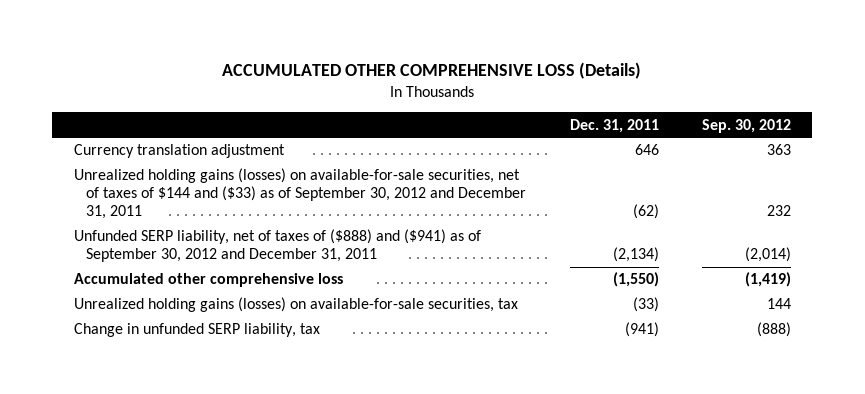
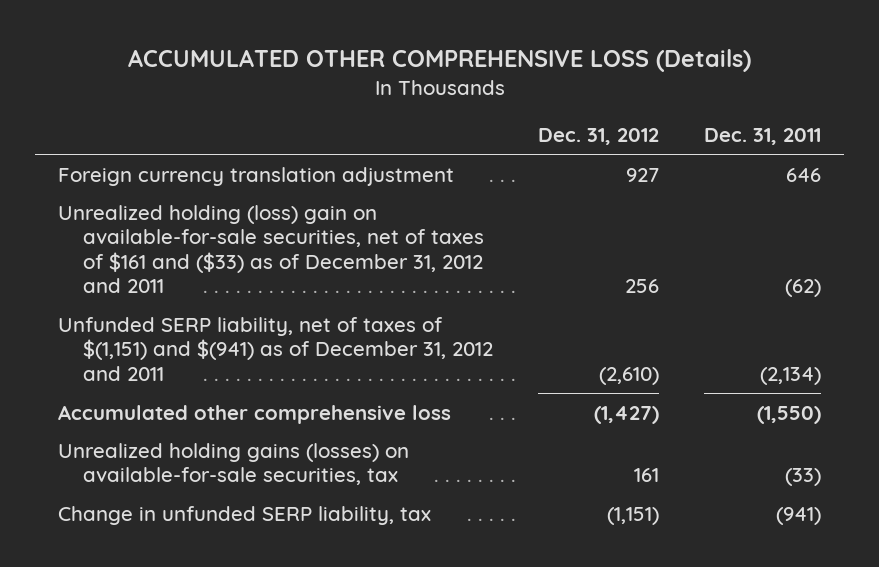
[701,118,791,133] Sep. 30, 2012 -> none
none -> [538,128,660,146] Dec. 31, 2012
[74,144,286,159] Currency translation adjustment -> [57,166,454,186] Foreign currency translation adjustment
[74,168,527,220] Unrealized holding gains (losses) on available-for-sale securities, net of taxes of $144 and ($33) as of September 30, 2012 and December 31, 2011 -> [57,204,485,294] Unrealized holding (loss) gain on available-for-sale securities, net of taxes of $161 and ($33) as of December 31, 2012 and 2011
[74,229,482,263] Unfunded SERP liability, net of taxes of ($888) and ($941) as of September 30, 2012 and December 31, 2011 -> [57,316,494,381] Unfunded SERP liability, net of taxes of $(1,151) and $(941) as of December 31, 2012 and 2011

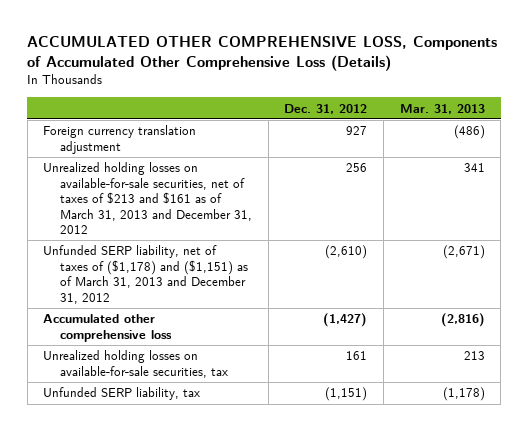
[127,49,751,73] ACCUMULATED OTHER COMPREHENSIVE LOSS (Details) -> [27,36,498,72] ACCUMULATED OTHER COMPREHENSIVE LOSS, Components of Accumulated Other Comprehensive Loss (Details)
[704,128,822,146] Dec. 31, 2011 -> none
none -> [399,103,485,114] Mar. 31, 2013
[57,204,485,294] Unrealized holding (loss) gain on available-for-sale securities, net of taxes of $161 and ($33) as of December 31, 2012 and 2011 -> [43,162,253,235] Unrealized holding losses on available-for-sale securities, net of taxes of $213 and $161 as of March 31, 2013 and December 31, 2012
[57,316,494,381] Unfunded SERP liability, net of taxes of $(1,151) and $(941) as of December 31, 2012 and 2011 -> [43,245,249,304] Unfunded SERP liability, net of taxes of ($1,178) and ($1,151) as of March 31, 2013 and December 31, 2012
[57,442,409,486] Unrealized holding gains (losses) on available-for-sale securities, tax -> [43,350,229,378] Unrealized holding losses on available-for-sale securities, tax
[57,505,431,525] Change in unfunded SERP liability, tax -> [43,387,201,401] Unfunded SERP liability, tax

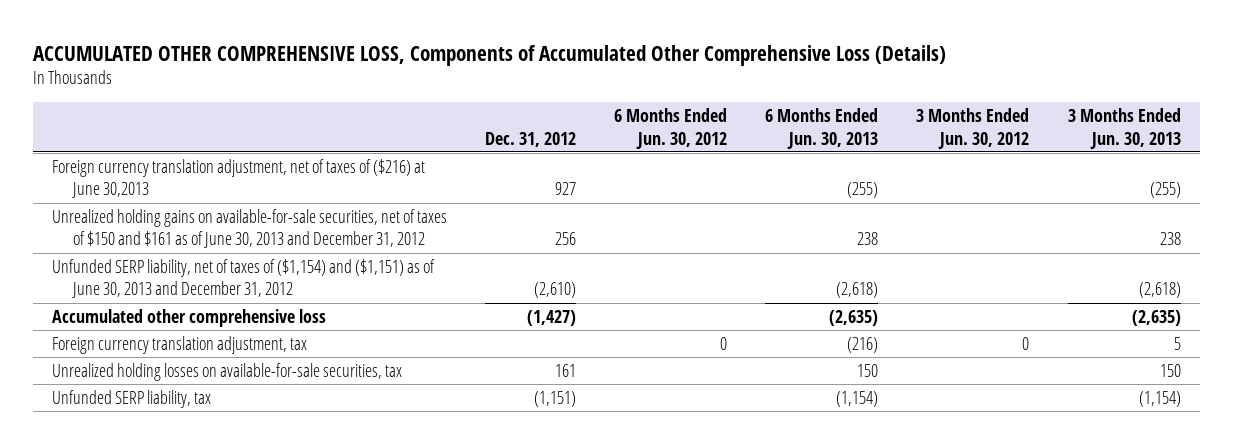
[399,103,485,114] Mar. 31, 2013 -> none
none -> [614,107,728,149] 6 Months Ended Jun. 30, 2012
none -> [765,107,879,149] 6 Months Ended Jun. 30, 2013
none -> [916,107,1030,149] 3 Months Ended Jun. 30, 2012
none -> [1067,107,1181,149] 3 Months Ended Jun. 30, 2013
[43,125,197,154] Foreign currency translation adjustment -> [52,158,426,199] Foreign currency translation adjustment, net of taxes of ($216) at June 30,2013
[43,162,253,235] Unrealized holding losses on available-for-sale securities, net of taxes of $213 and $161 as of March 31, 2013 and December 31, 2012 -> [52,208,448,249] Unrealized holding gains on available-for-sale securities, net of taxes of $150 and $161 as of June 30, 2013 and December 31, 2012
[43,245,249,304] Unfunded SERP liability, net of taxes of ($1,178) and ($1,151) as of March 31, 2013 and December 31, 2012 -> [52,258,436,299] Unfunded SERP liability, net of taxes of ($1,154) and ($1,151) as of June 30, 2013 and December 31, 2012
none -> [52,335,308,354] Foreign currency translation adjustment, tax

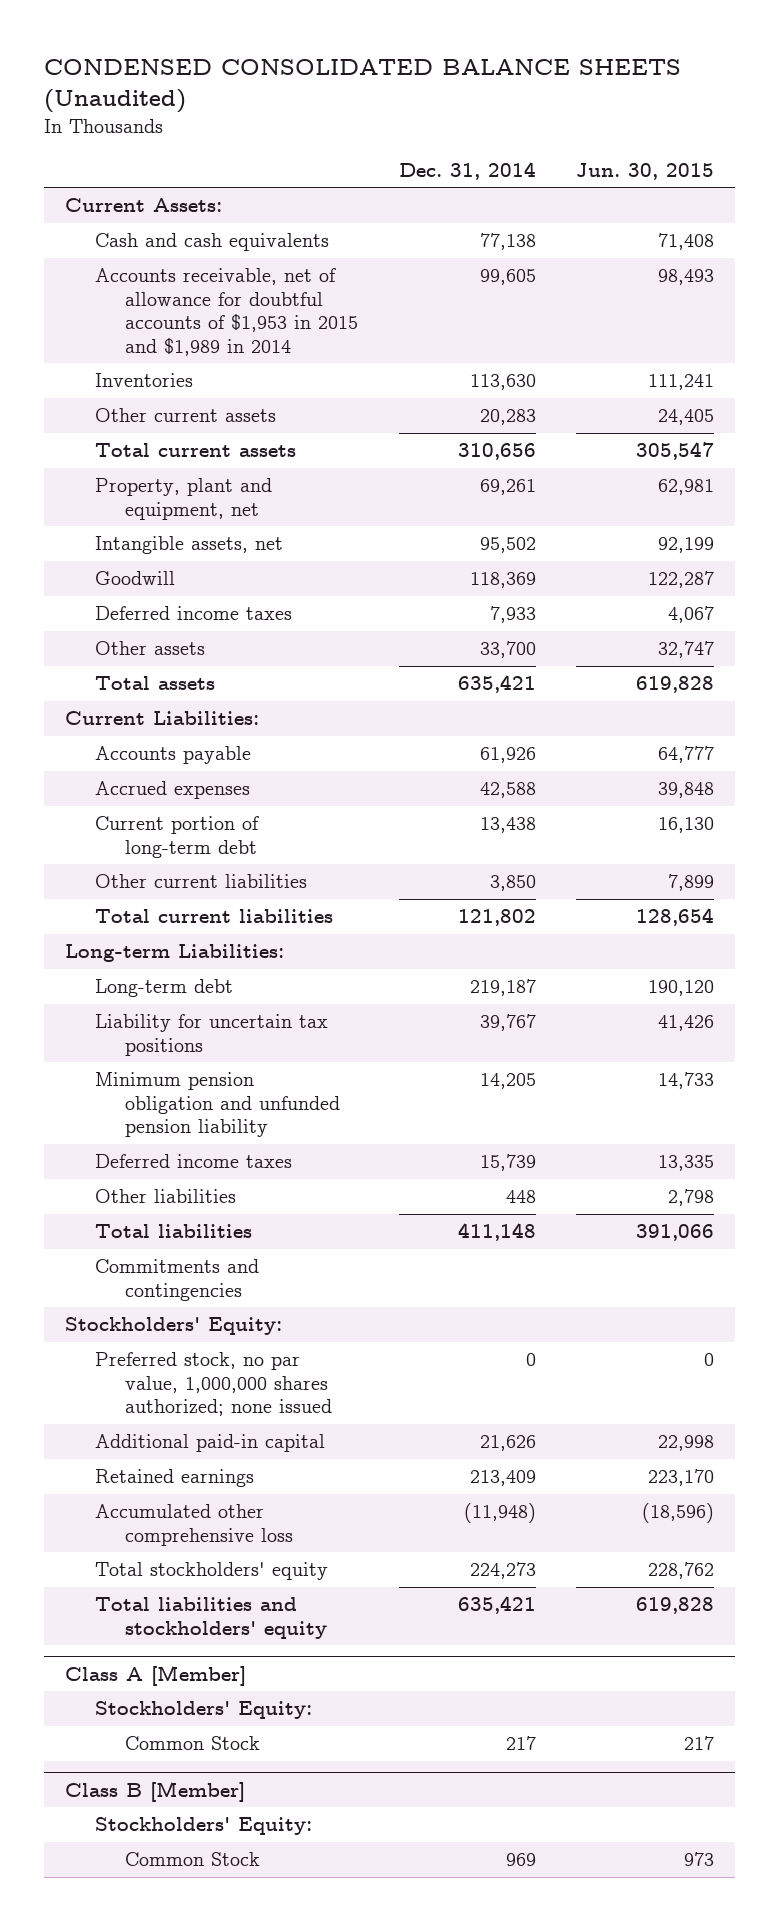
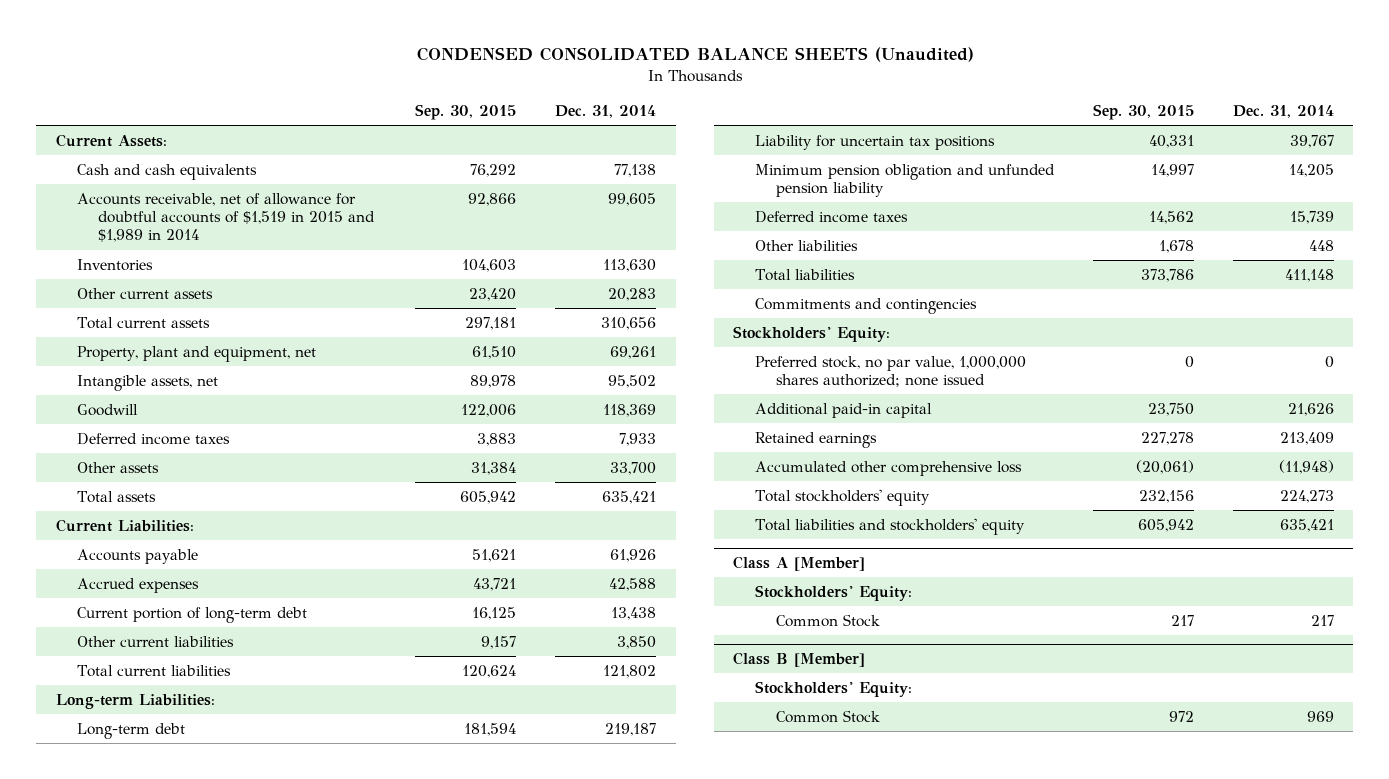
[576,162,715,180] Jun. 30, 2015 -> none
none -> [414,103,516,120] Sep. 30, 2015
[95,268,359,356] Accounts receivable, net of allowance for doubtful accounts of $1,953 in 2015 and $1,989 in 2014 -> [76,192,375,243] Accounts receivable, net of allowance for doubtful accounts of $1,519 in 2015 and $1,989 in 2014

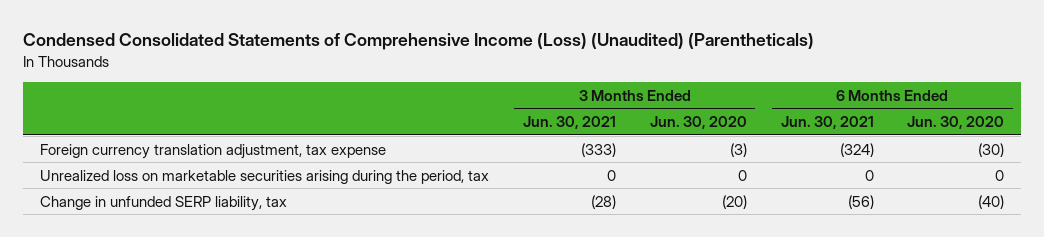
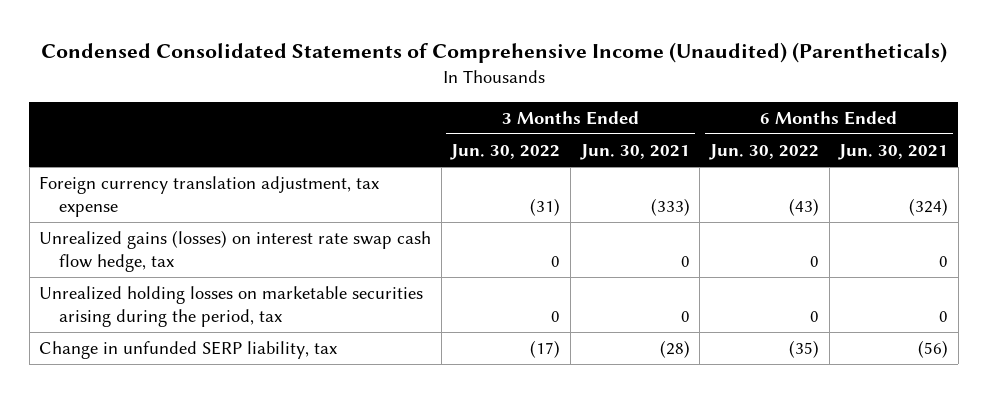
[22,33,814,51] Condensed Consolidated Statements of Comprehensive Income (Loss) (Unaudited) (Parentheticals) -> [40,41,947,63] Condensed Consolidated Statements of Comprehensive Income (Unaudited) (Parentheticals)
[649,116,747,130] Jun. 30, 2020 -> none
[907,116,1005,130] Jun. 30, 2020 -> none
none -> [450,143,561,160] Jun. 30, 2022
none -> [708,143,819,160] Jun. 30, 2022
none -> [39,230,432,273] Unrealized gains (losses) on interest rate swap cash flow hedge, tax
[39,169,489,184] Unrealized loss on marketable securities arising during the period, tax -> [39,286,424,328] Unrealized holding losses on marketable securities arising during the period, tax

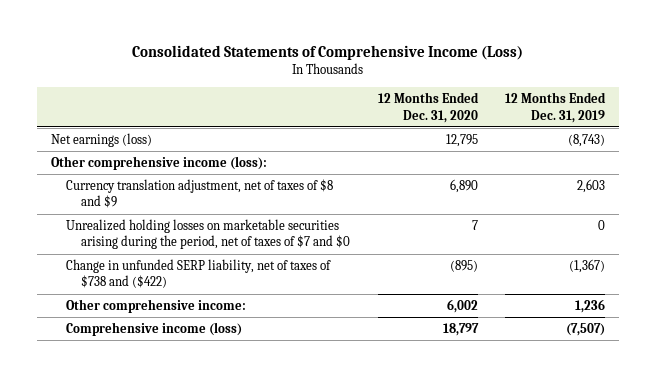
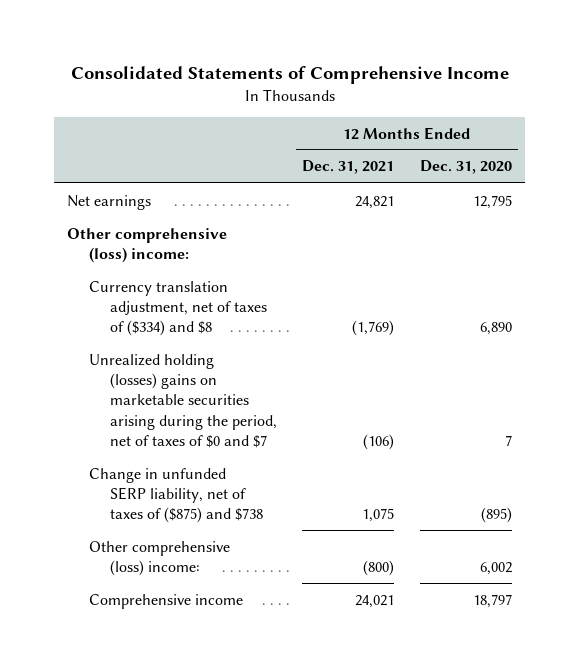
[132,45,524,61] Consolidated Statements of Comprehensive Income (Loss) -> [70,66,509,85] Consolidated Statements of Comprehensive Income
[505,92,607,123] 12 Months Ended Dec. 31, 2019 -> none
none -> [302,160,395,175] Dec. 31, 2021
[50,132,152,147] Net earnings (loss) -> [67,194,152,210] Net earnings
[50,155,267,170] Other comprehensive income (loss): -> [67,227,228,263] Other comprehensive (loss) income:
[65,178,333,209] Currency translation adjustment, net of taxes of $8 and $9 -> [88,280,267,337] Currency translation adjustment, net of taxes of ($334) and $8
[65,218,350,250] Unrealized holding losses on marketable securities arising during the period, net of taxes of $7 and $0 -> [88,353,277,448] Unrealized holding (losses) gains on marketable securities arising during the period, net of taxes of $0 and $7
[65,258,331,289] Change in unfunded SERP liability, net of taxes of $738 and ($422) -> [88,467,263,524] Change in unfunded SERP liability, net of taxes of ($875) and $738
[65,298,246,313] Other comprehensive income: -> [88,540,230,576] Other comprehensive (loss) income:
[65,321,242,336] Comprehensive income (loss) -> [88,593,243,609] Comprehensive income

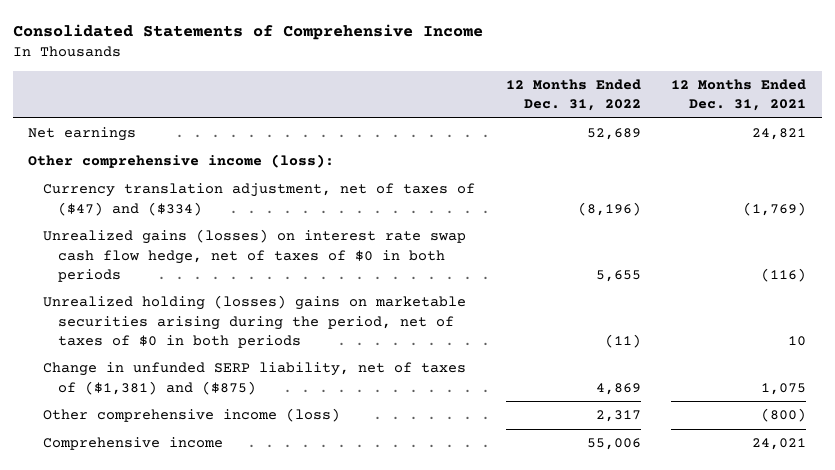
[419,160,512,175] Dec. 31, 2020 -> none
none -> [505,78,641,112] 12 Months Ended Dec. 31, 2022
[67,227,228,263] Other comprehensive (loss) income: -> [28,154,335,169] Other comprehensive income (loss):
[88,280,267,337] Currency translation adjustment, net of taxes of ($334) and $8 -> [43,183,476,216] Currency translation adjustment, net of taxes of ($47) and ($334)
none -> [43,229,467,282] Unrealized gains (losses) on interest rate swap cash flow hedge, net of taxes of $0 in both periods
[88,353,277,448] Unrealized holding (losses) gains on marketable securities arising during the period, net of taxes of $0 and $7 -> [43,295,467,348] Unrealized holding (losses) gains on marketable securities arising during the period, net of taxes of $0 in both periods
[363,433,395,450] (106) -> [788,335,807,346] 10
[88,467,263,524] Change in unfunded SERP liability, net of taxes of ($875) and $738 -> [43,362,467,395] Change in unfunded SERP liability, net of taxes of ($1,381) and ($875)
[88,540,230,576] Other comprehensive (loss) income: -> [43,408,341,423] Other comprehensive income (loss)

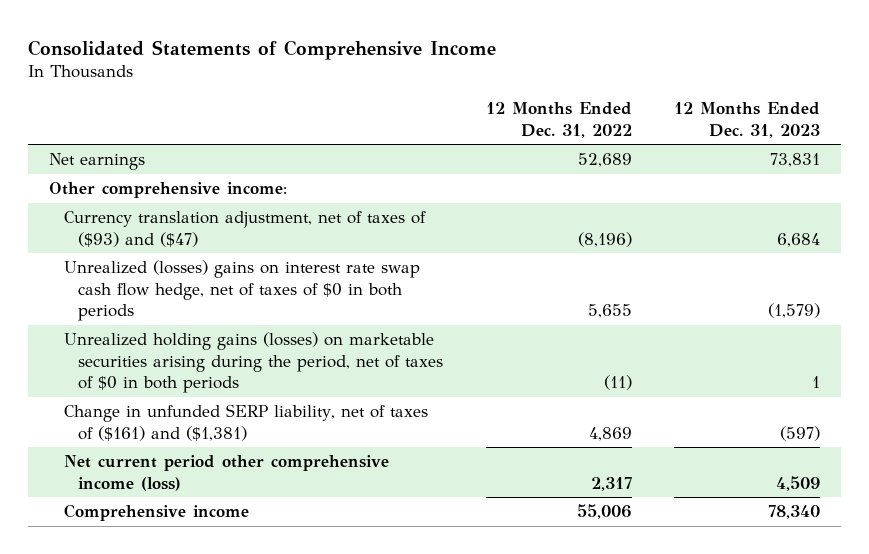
[671,78,807,112] 12 Months Ended Dec. 31, 2021 -> none
none -> [673,102,820,138] 12 Months Ended Dec. 31, 2023
[28,154,335,169] Other comprehensive income (loss): -> [49,182,288,199] Other comprehensive income:
[43,183,476,216] Currency translation adjustment, net of taxes of ($47) and ($334) -> [63,211,426,247] Currency translation adjustment, net of taxes of ($93) and ($47)
[43,229,467,282] Unrealized gains (losses) on interest rate swap cash flow hedge, net of taxes of $0 in both periods -> [63,260,420,322] Unrealized (losses) gains on interest rate swap cash flow hedge, net of taxes of $0 in both periods
[43,295,467,348] Unrealized holding (losses) gains on marketable securities arising during the period, net of taxes of $0 in both periods -> [63,332,444,394] Unrealized holding gains (losses) on marketable securities arising during the period, net of taxes of $0 in both periods
[43,362,467,395] Change in unfunded SERP liability, net of taxes of ($1,381) and ($875) -> [63,404,428,441] Change in unfunded SERP liability, net of taxes of ($161) and ($1,381)
[43,408,341,423] Other comprehensive income (loss) -> [63,455,389,491] Net current period other comprehensive income (loss)

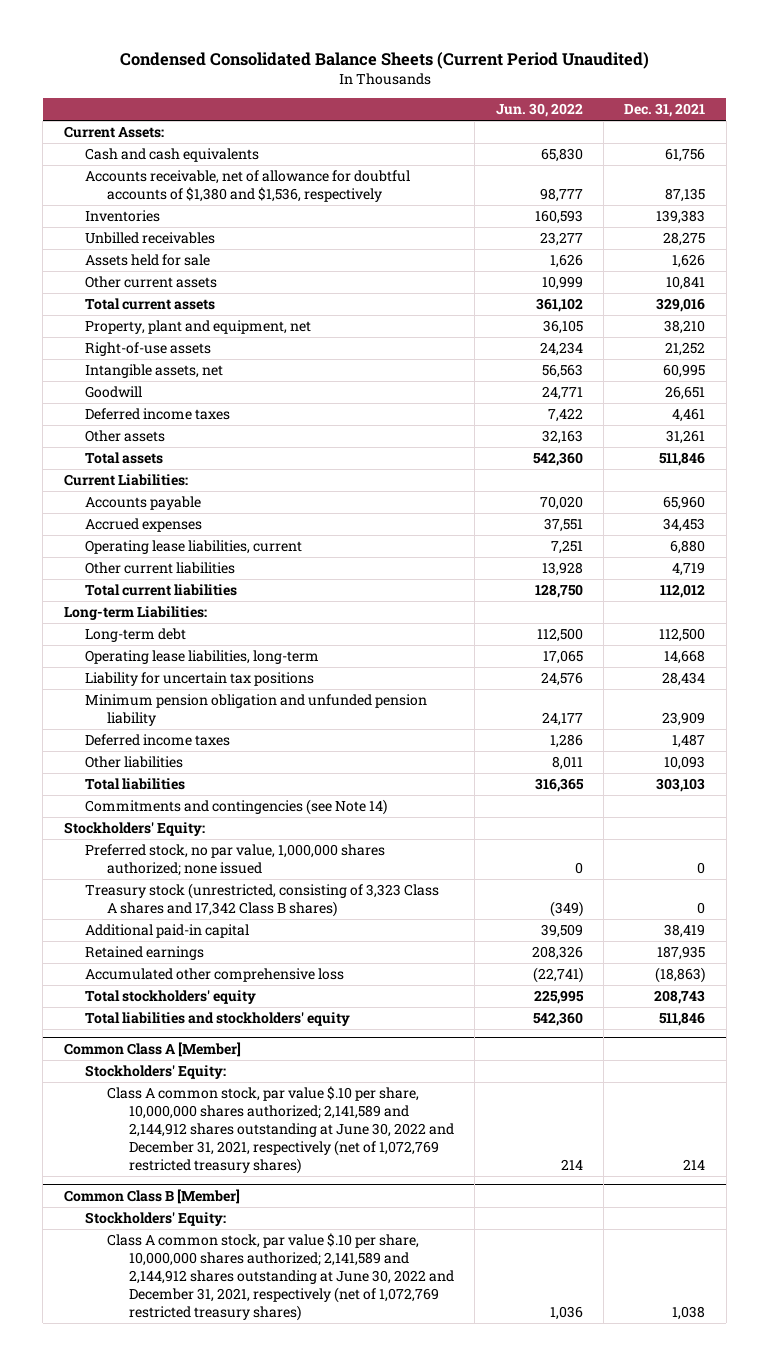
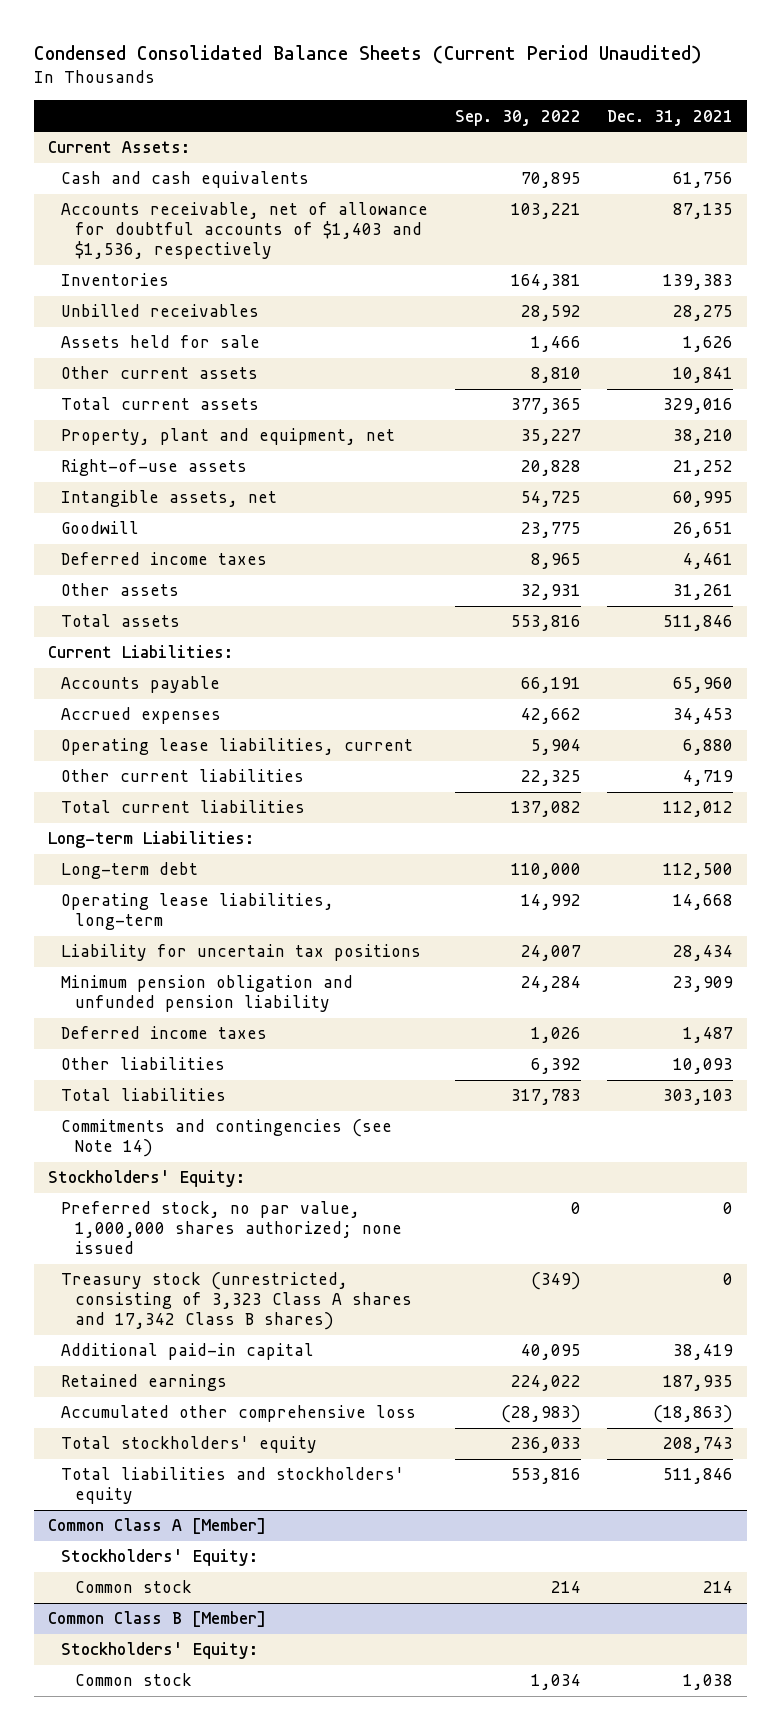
[495,103,583,118] Jun. 30, 2022 -> none
none -> [454,109,581,126] Sep. 30, 2022
[85,170,411,203] Accounts receivable, net of allowance for doubtful accounts of $1,380 and $1,536, respectively -> [61,202,429,259] Accounts receivable, net of allowance for doubtful accounts of $1,403 and $1,536, respectively
[106,1086,454,1175] Class A common stock, par value $.10 per share, 10,000,000 shares authorized; 2,141,589 and 2,144,912 shares outstanding at June 30, 2022 and December 31, 2021, respectively (net of 1,072,769 restricted treasury shares) -> [74,1580,192,1594] Common stock
[106,1233,454,1322] Class A common stock, par value $.10 per share, 10,000,000 shares authorized; 2,141,589 and 2,144,912 shares outstanding at June 30, 2022 and December 31, 2021, respectively (net of 1,072,769 restricted treasury shares) -> [74,1673,192,1687] Common stock

